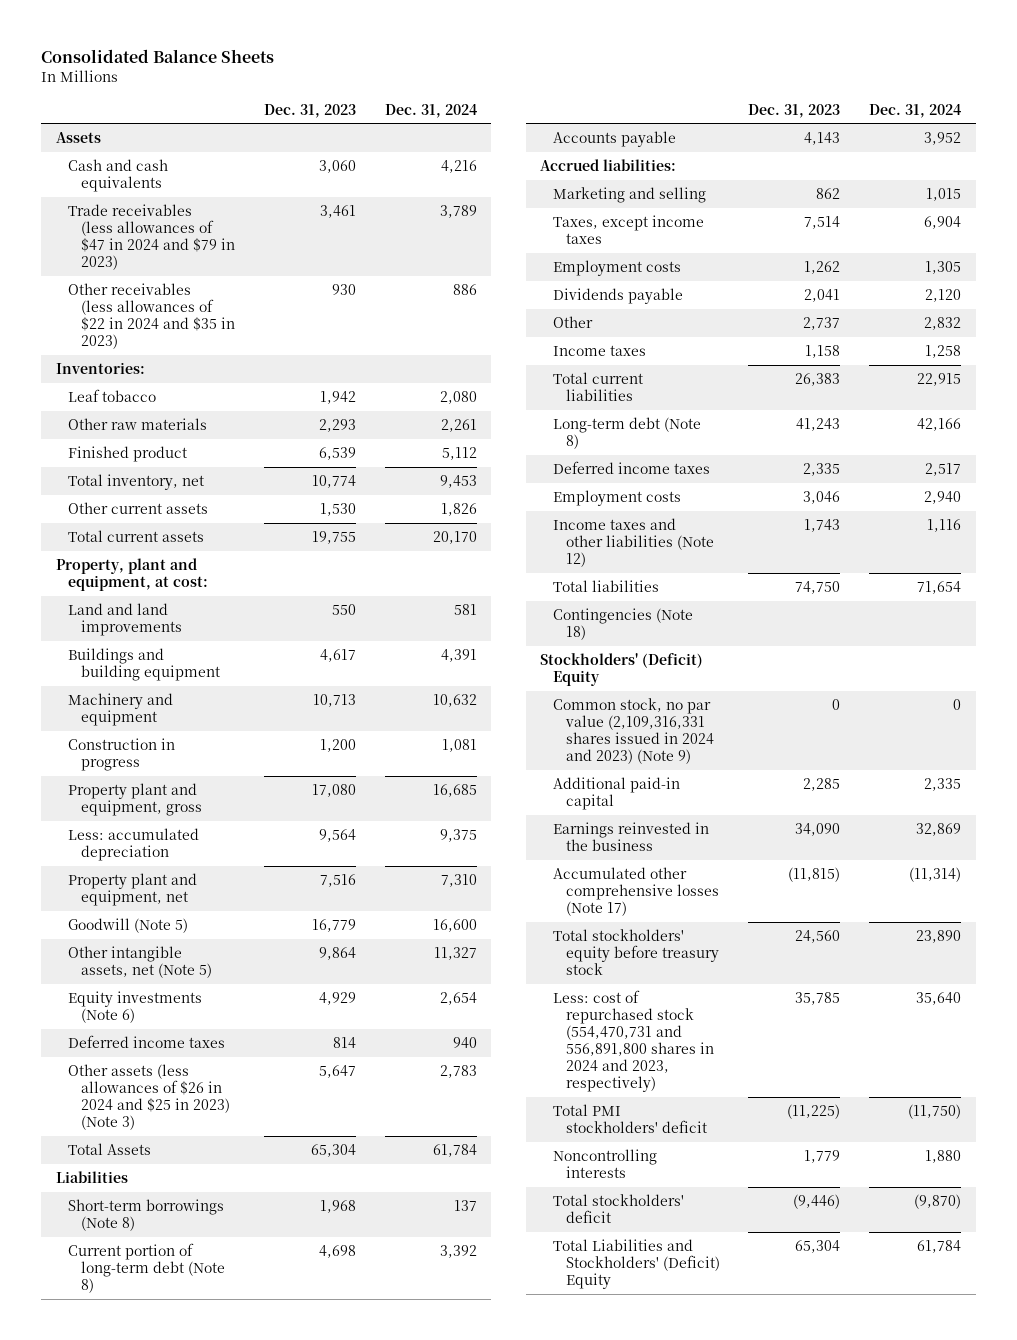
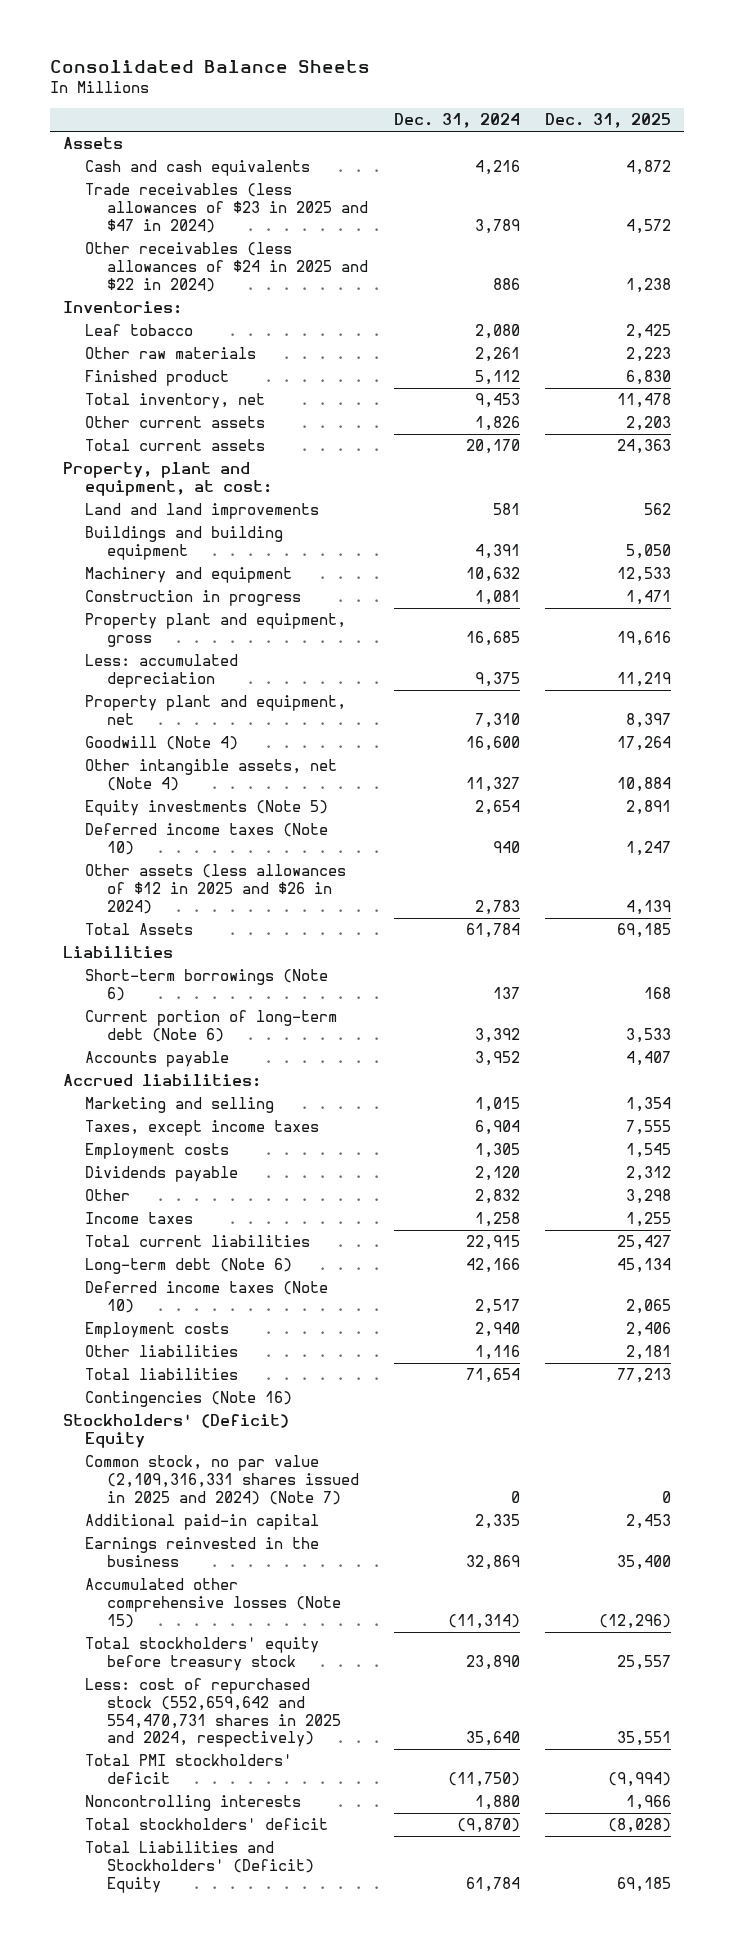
[263,103,356,118] Dec. 31, 2023 -> none
none -> [544,113,671,129] Dec. 31, 2025
[68,203,236,270] Trade receivables (less allowances of $47 in 2024 and $79 in 2023) -> [84,183,369,233] Trade receivables (less allowances of $23 in 2025 and $47 in 2024)
[68,282,236,349] Other receivables (less allowances of $22 in 2024 and $35 in 2023) -> [84,242,369,292] Other receivables (less allowances of $24 in 2025 and $22 in 2024)
[68,917,189,933] Goodwill (Note 5) -> [84,736,238,751] Goodwill (Note 4)
[68,945,213,978] Other intangible assets, net (Note 5) -> [84,759,337,791] Other intangible assets, net (Note 4)
[68,990,203,1023] Equity investments (Note 6) -> [84,800,328,817] Equity investments (Note 5)
[68,1034,226,1048] Deferred income taxes -> [84,823,328,855] Deferred income taxes (Note 10)
[68,1063,231,1130] Other assets (less allowances of $26 in 2024 and $25 in 2023) (Note 3) -> [84,864,346,914] Other assets (less allowances of $12 in 2025 and $26 in 2024)
[68,1198,225,1231] Short-term borrowings (Note 8) -> [84,969,328,1001] Short-term borrowings (Note 6)
[68,1242,226,1293] Current portion of long-term debt (Note 8) -> [84,1010,337,1042] Current portion of long-term debt (Note 6)
[552,416,701,449] Long-term debt (Note 8) -> [84,1258,292,1275] Long-term debt (Note 6)
[552,460,710,474] Deferred income taxes -> [84,1281,328,1313] Deferred income taxes (Note 10)
[552,517,714,567] Income taxes and other liabilities (Note 12) -> [84,1345,238,1358] Other liabilities
[552,607,693,640] Contingencies (Note 18) -> [84,1391,292,1408] Contingencies (Note 16)
[552,697,714,764] Common stock, no par value (2,109,316,331 shares issued in 2024 and 2023) (Note 9) -> [84,1455,360,1505] Common stock, no par value (2,109,316,331 shares issued in 2025 and 2024) (Note 7)
[552,866,719,916] Accumulated other comprehensive losses (Note 17) -> [84,1578,342,1628] Accumulated other comprehensive losses (Note 15)
[552,989,714,1092] Less: cost of repurchased stock (554,470,731 and 556,891,800 shares in 2024 and 2023, respectively) -> [84,1678,342,1748] Less: cost of repurchased stock (552,659,642 and 554,470,731 shares in 2025 and 2024, respectively)

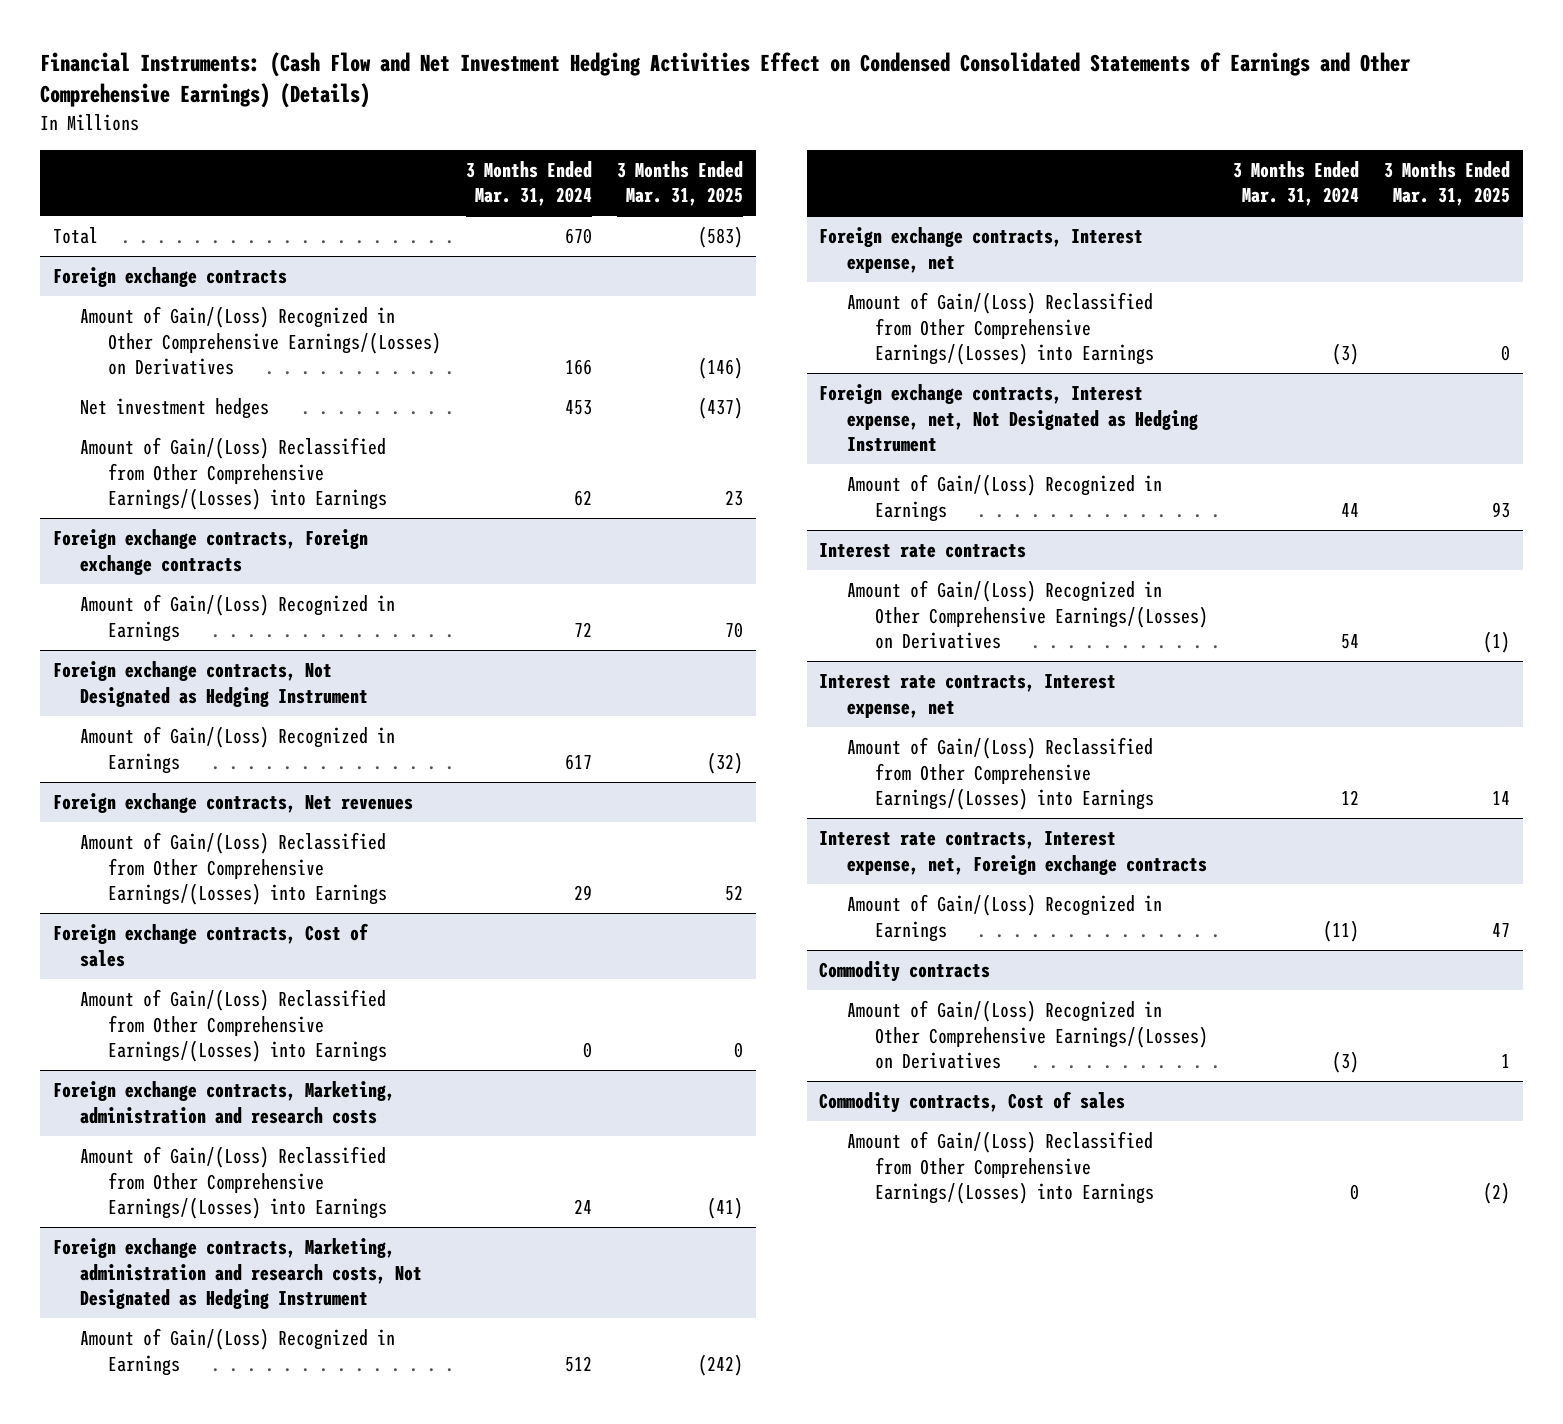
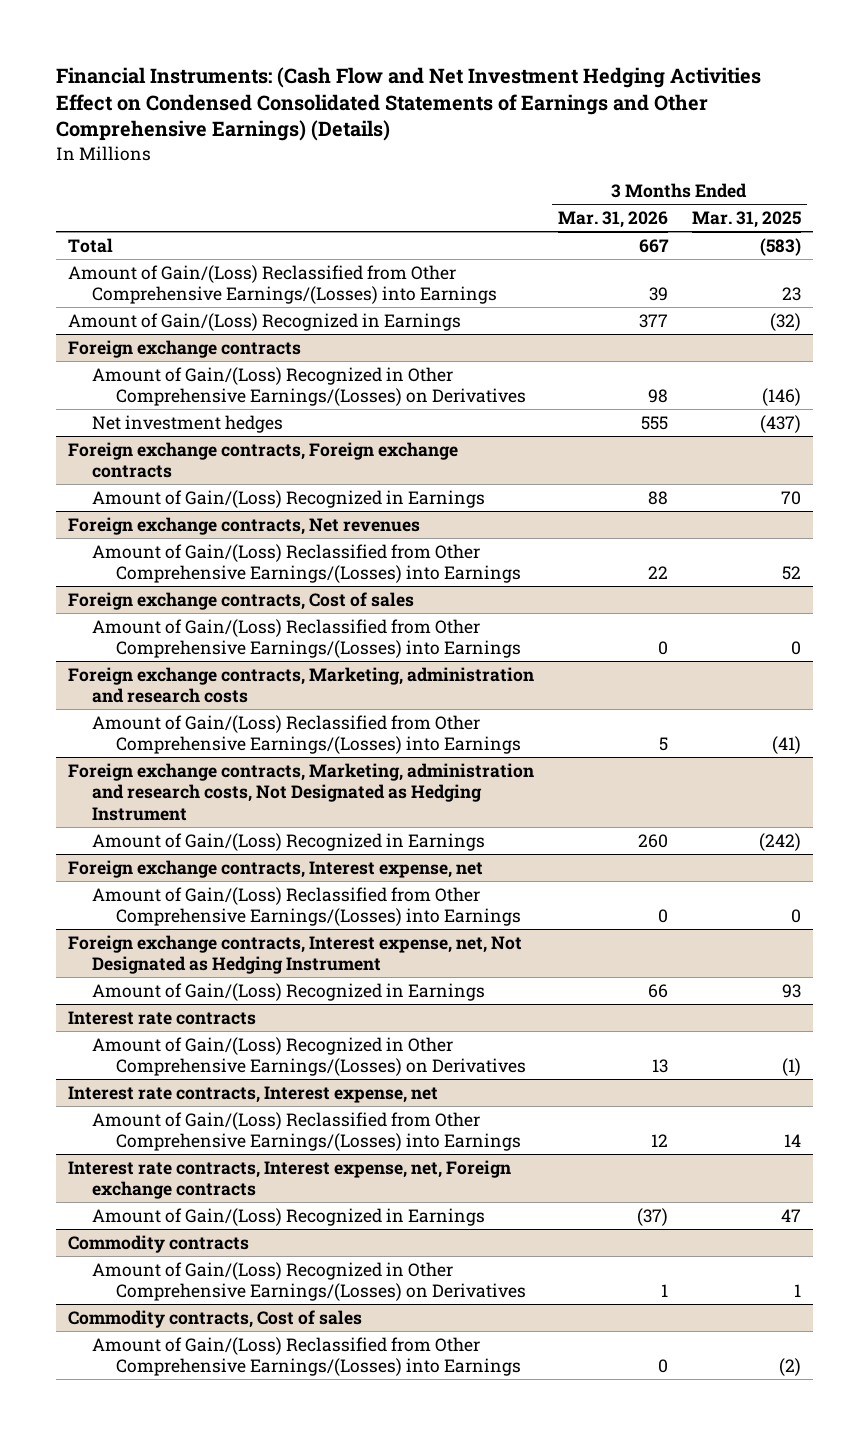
[466,160,593,207] 3 Months Ended Mar. 31, 2024 -> none
none -> [557,210,668,228] Mar. 31, 2026
none -> [67,264,497,305] Amount of Gain/(Loss) Reclassified from Other Comprehensive Earnings/(Losses) into Earnings
none -> [67,312,461,331] Amount of Gain/(Loss) Recognized in Earnings
[80,437,387,511] Amount of Gain/(Loss) Reclassified from Other Comprehensive Earnings/(Losses) into Earnings -> none
[52,661,369,707] Foreign exchange contracts, Not Designated as Hedging Instrument -> none
[80,726,396,774] Amount of Gain/(Loss) Recognized in Earnings -> none

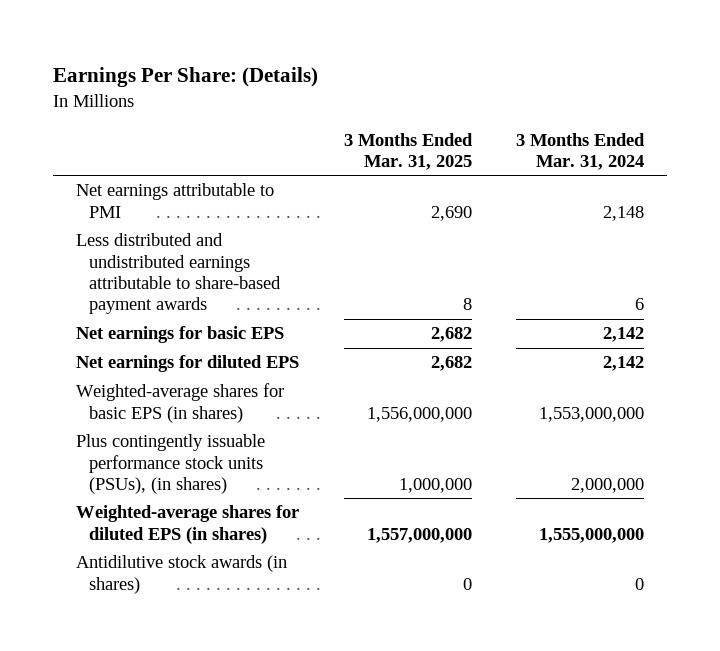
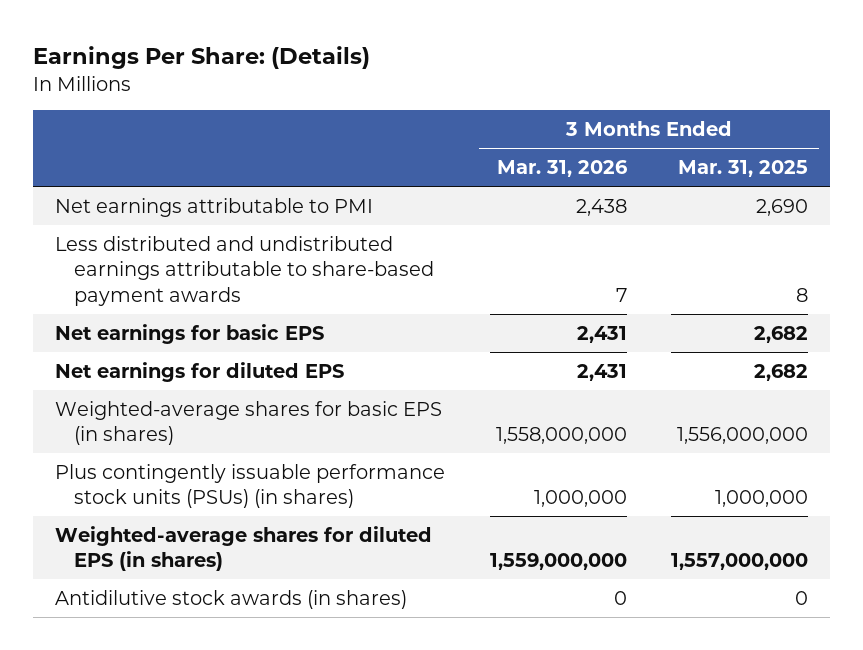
[516,132,646,170] 3 Months Ended Mar. 31, 2024 -> none
none -> [496,160,628,178] Mar. 31, 2026
[75,434,265,494] Plus contingently issuable performance stock units (PSUs), (in shares) -> [55,463,446,509] Plus contingently issuable performance stock units (PSUs) (in shares)

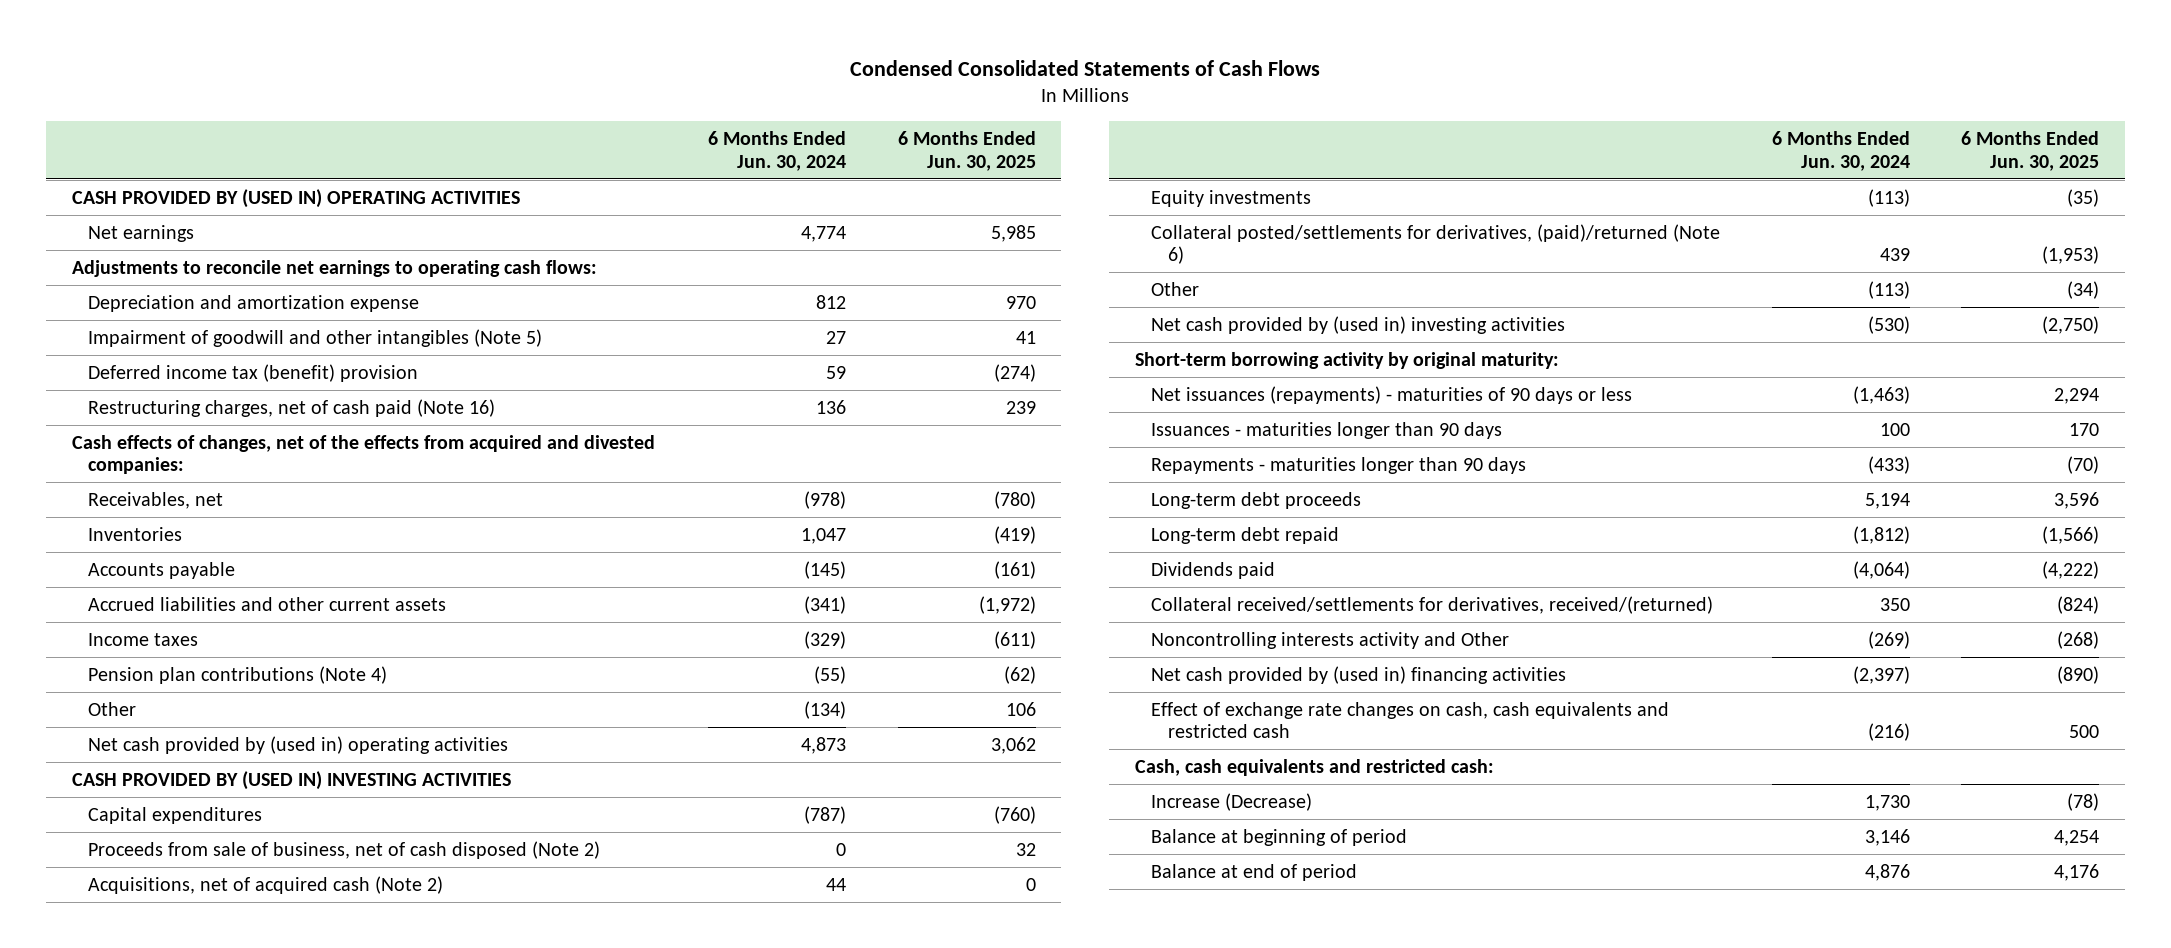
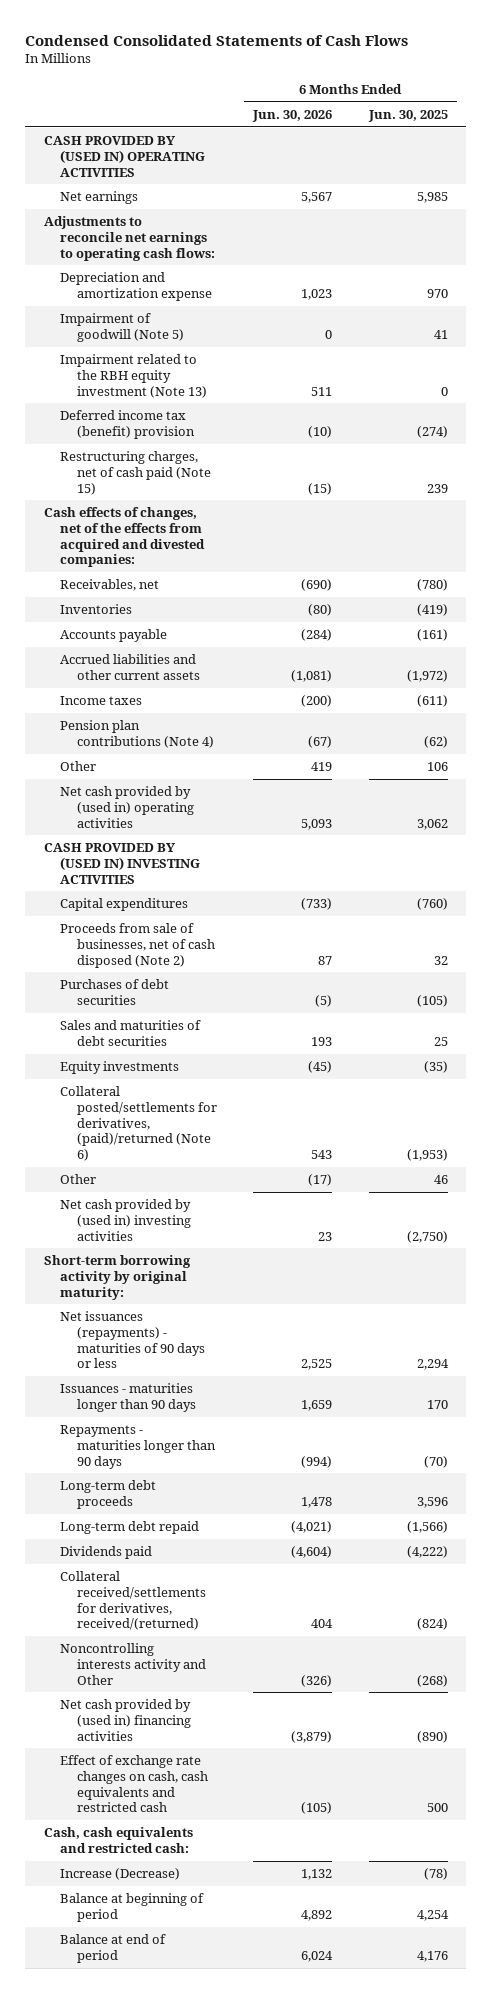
[708,130,847,171] 6 Months Ended Jun. 30, 2024 -> none
none -> [252,109,333,122] Jun. 30, 2026
[87,328,542,347] Impairment of goodwill and other intangibles (Note 5) -> [60,313,184,342] Impairment of goodwill (Note 5)
none -> [60,354,207,398] Impairment related to the RBH equity investment (Note 13)
[87,398,495,417] Restructuring charges, net of cash paid (Note 16) -> [60,451,211,495] Restructuring charges, net of cash paid (Note 15)
[87,875,443,894] Acquisitions, net of acquired cash (Note 2) -> none
[87,840,600,859] Proceeds from sale of business, net of cash disposed (Note 2) -> [60,923,215,968] Proceeds from sale of businesses, net of cash disposed (Note 2)
none -> [60,979,170,1005] Purchases of debt securities
none -> [60,1020,202,1046] Sales and maturities of debt securities
[2066,280,2099,299] (34) -> [433,1175,448,1185] 46

